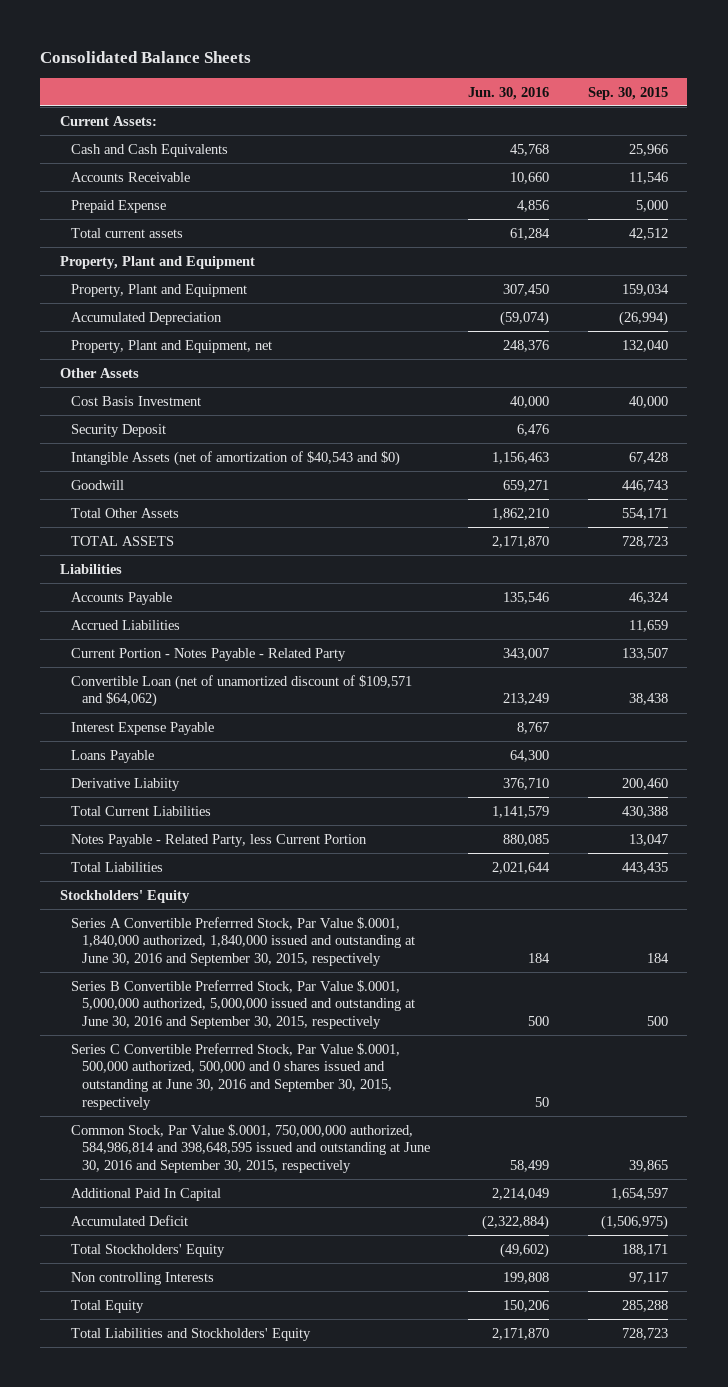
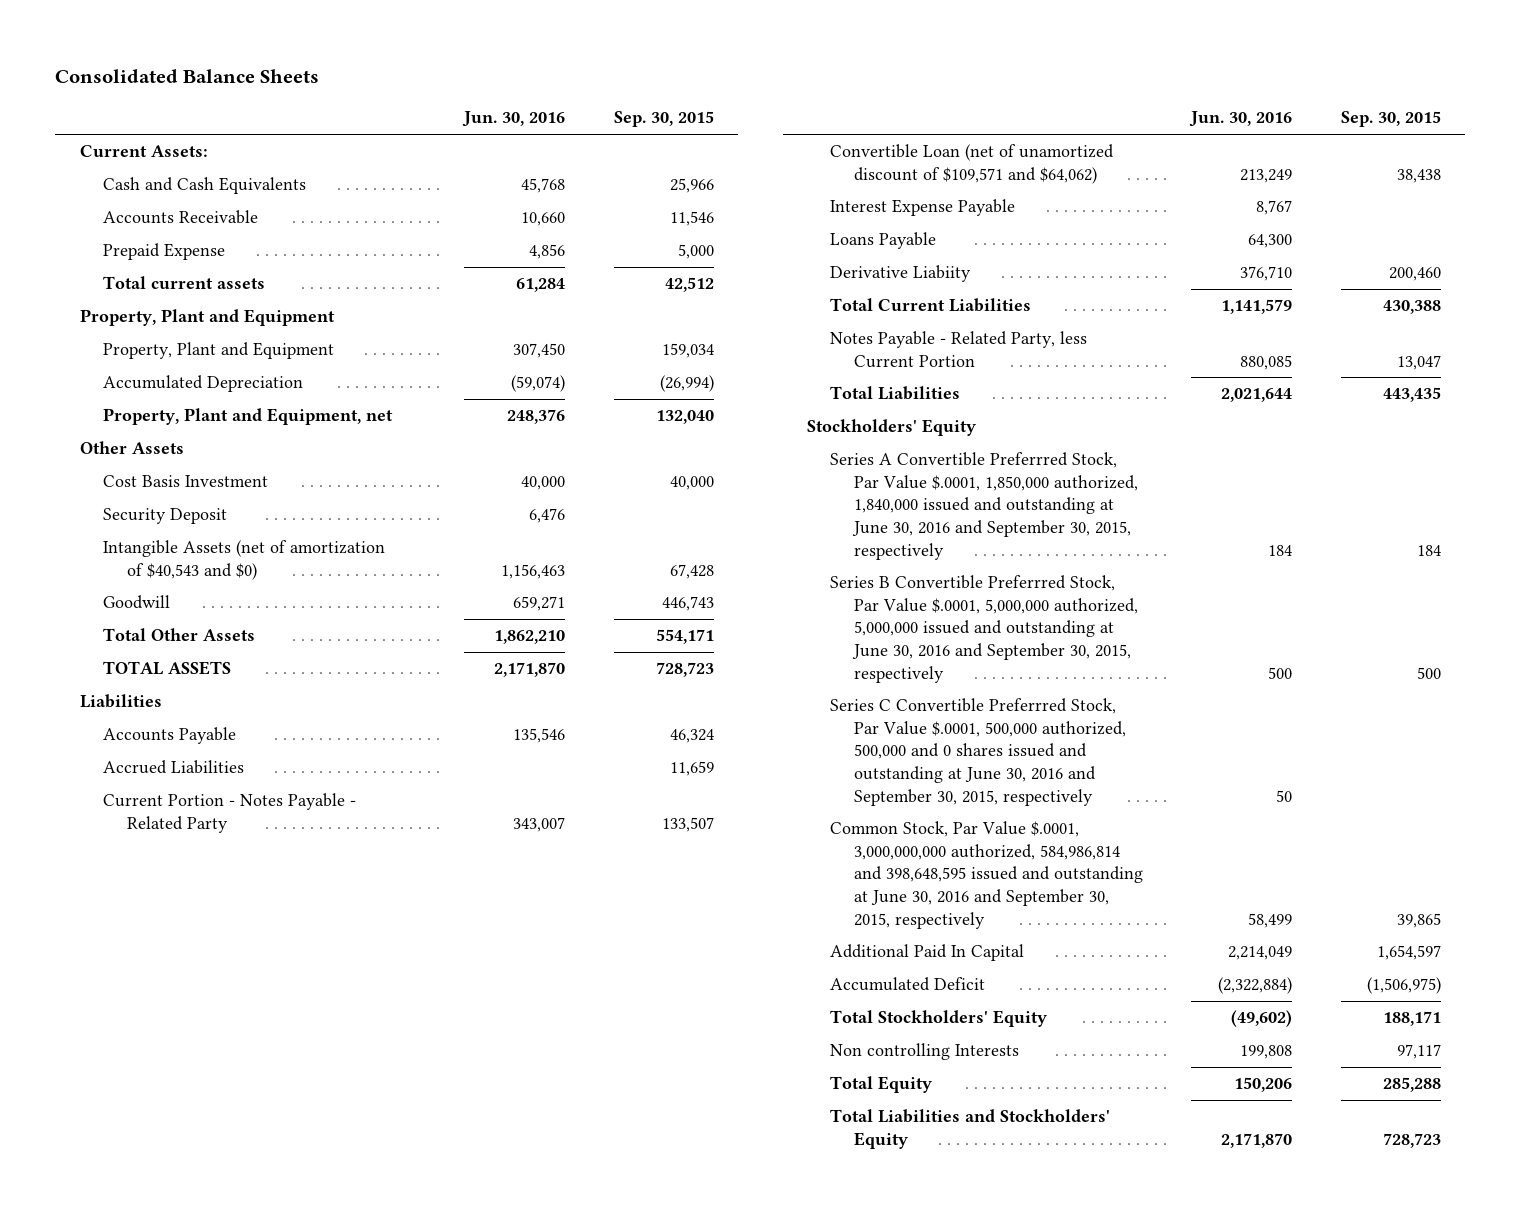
[70,916,415,966] Series A Convertible Preferrred Stock, Par Value $.0001, 1,840,000 authorized, 1,840,000 issued and outstanding at June 30, 2016 and September 30, 2015, respectively -> [830,452,1139,560] Series A Convertible Preferrred Stock, Par Value $.0001, 1,850,000 authorized, 1,840,000 issued and outstanding at June 30, 2016 and September 30, 2015, respectively
[70,1123,430,1173] Common Stock, Par Value $.0001, 750,000,000 authorized, 584,986,814 and 398,648,595 issued and outstanding at June 30, 2016 and September 30, 2015, respectively -> [830,821,1144,929] Common Stock, Par Value $.0001, 3,000,000,000 authorized, 584,986,814 and 398,648,595 issued and outstanding at June 30, 2016 and September 30, 2015, respectively

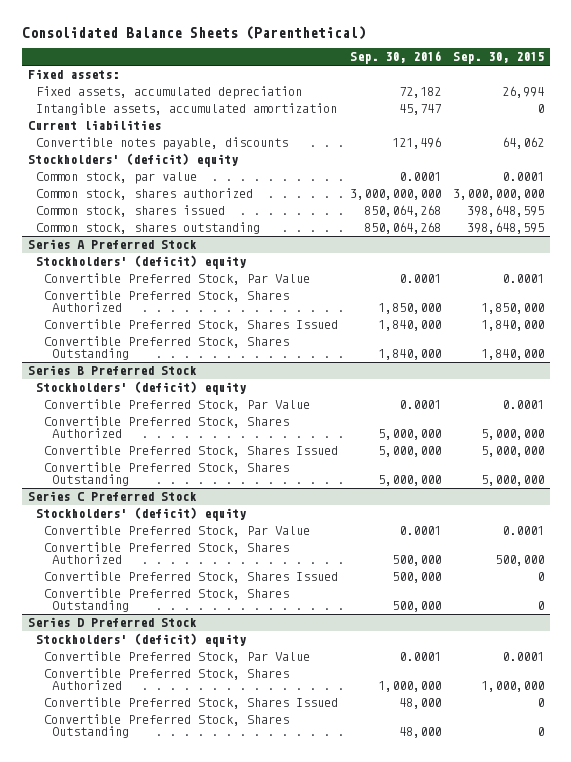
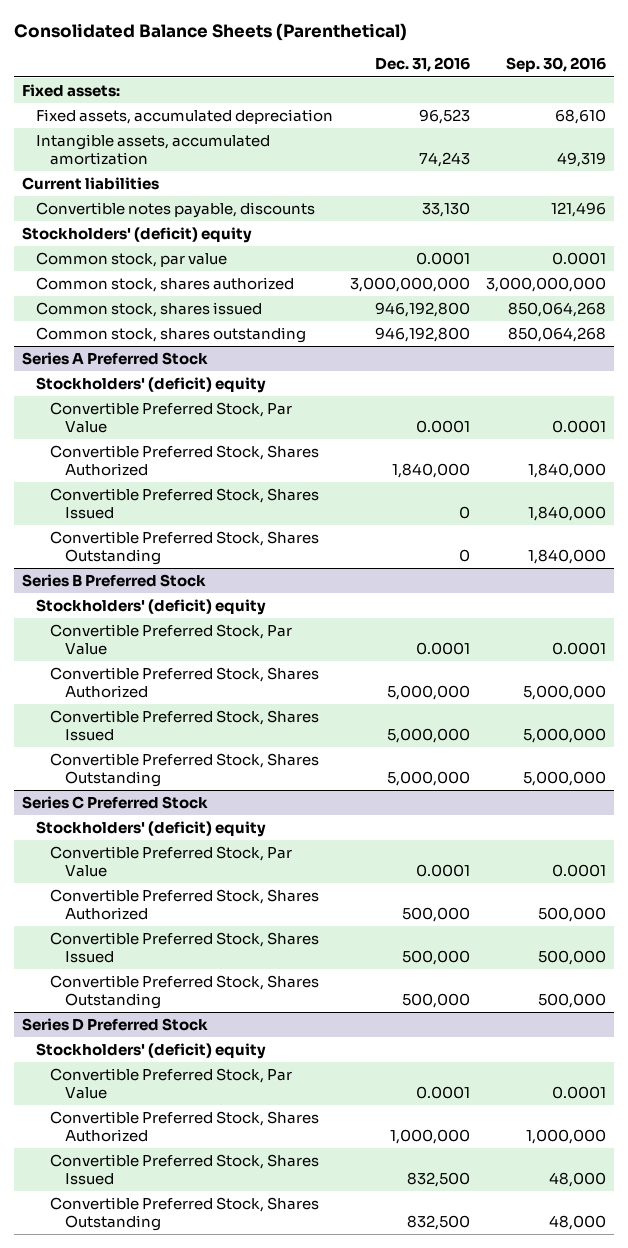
[452,52,544,65] Sep. 30, 2015 -> none
none -> [374,57,470,73] Dec. 31, 2016
[398,87,441,99] 72,182 -> [555,108,607,124] 68,610
[398,104,441,116] 45,747 -> [557,151,607,167] 49,319
[377,303,441,315] 1,850,000 -> [528,462,607,478] 1,840,000

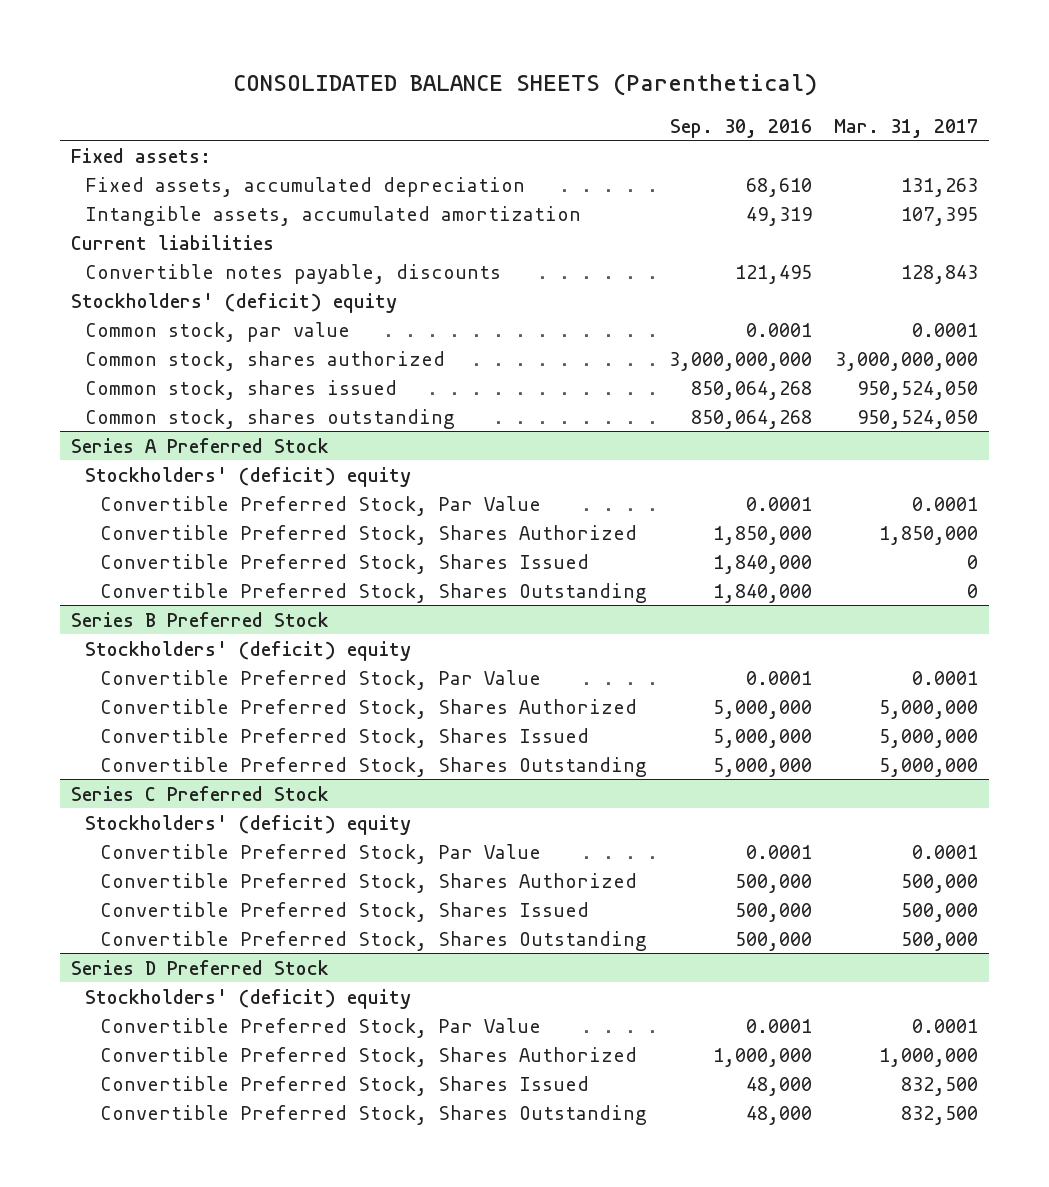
[13,22,407,41] Consolidated Balance Sheets (Parenthetical) -> [232,73,817,97] CONSOLIDATED BALANCE SHEETS (Parenthetical)
[374,57,470,73] Dec. 31, 2016 -> none
none -> [834,118,979,138] Mar. 31, 2017
[551,201,607,217] 121,496 -> [734,264,812,284] 121,495
[528,462,607,478] 1,840,000 -> [712,525,812,545] 1,850,000

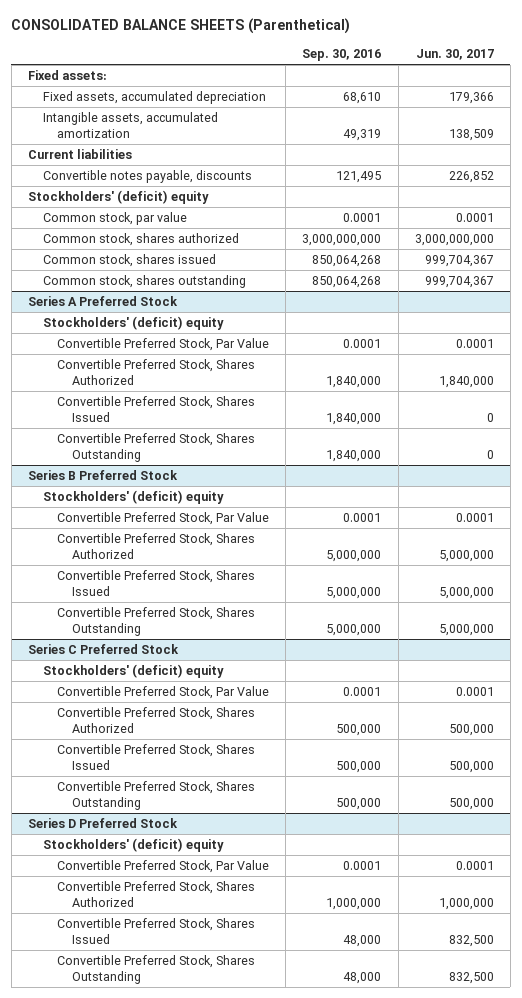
[834,118,979,138] Mar. 31, 2017 -> none
none -> [415,48,494,60] Jun. 30, 2017
[712,525,812,545] 1,850,000 -> [326,375,382,388] 1,840,000

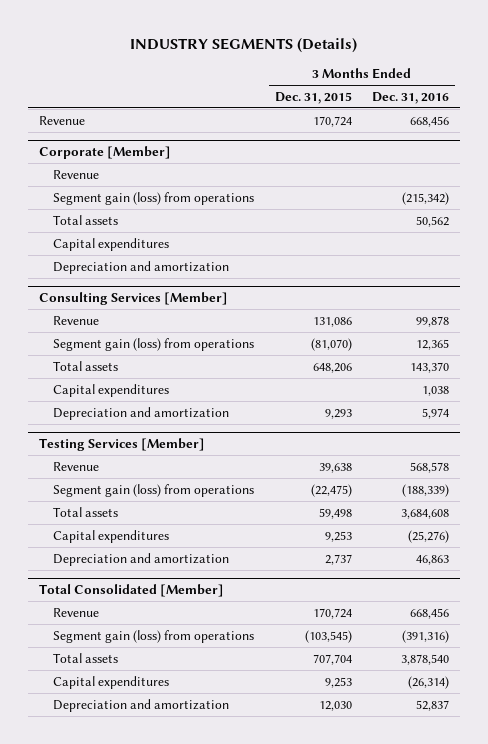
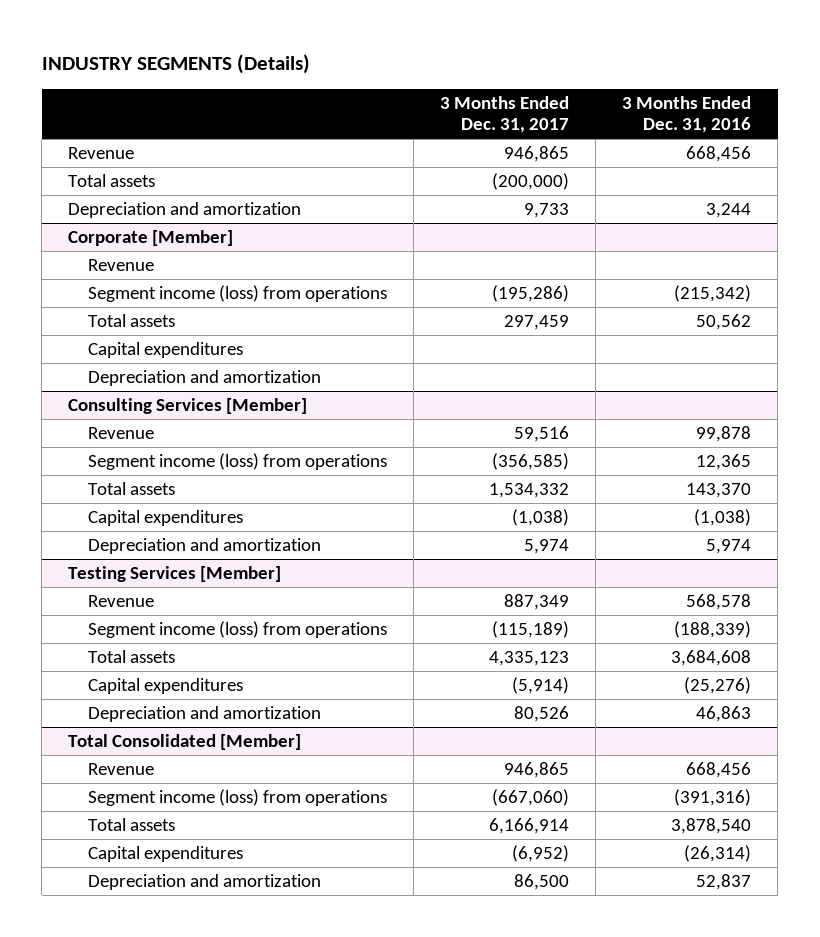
[274,91,352,104] Dec. 31, 2015 -> none
none -> [440,95,570,133] 3 Months Ended Dec. 31, 2017
none -> [68,174,156,188] Total assets
none -> [68,202,302,219] Depreciation and amortization
[52,191,254,205] Segment gain (loss) from operations -> [88,285,388,303] Segment income (loss) from operations
[52,337,254,351] Segment gain (loss) from operations -> [88,453,388,471] Segment income (loss) from operations
[422,385,450,396] 1,038 -> [694,509,752,527] (1,038)
[52,483,254,497] Segment gain (loss) from operations -> [88,621,388,639] Segment income (loss) from operations
[52,629,254,643] Segment gain (loss) from operations -> [88,789,388,807] Segment income (loss) from operations

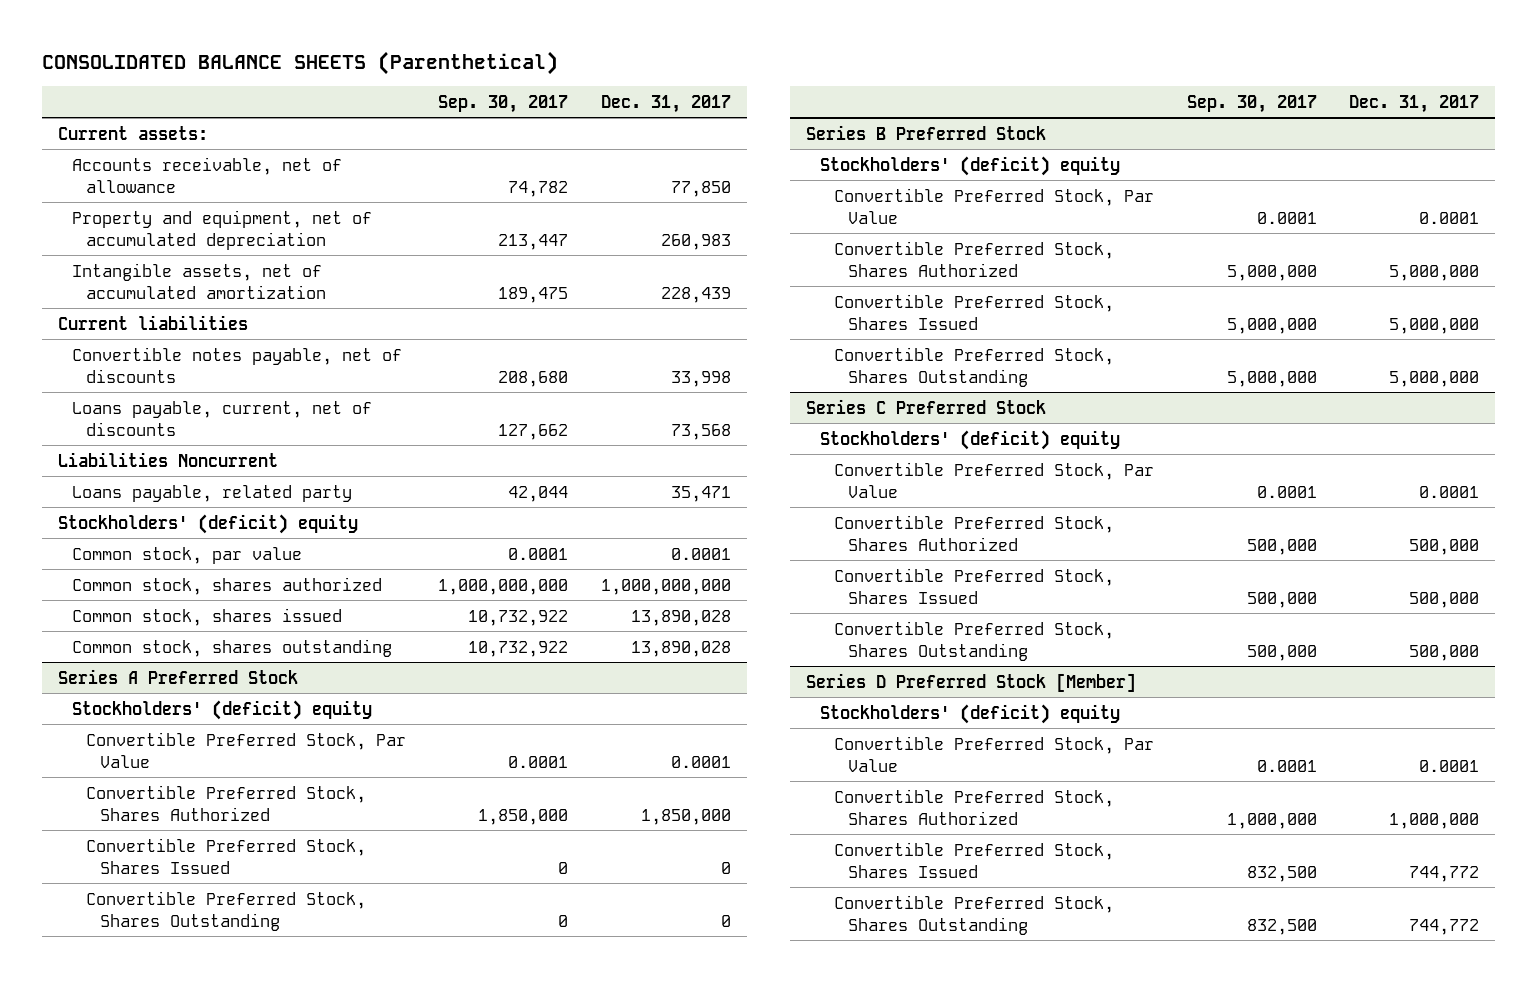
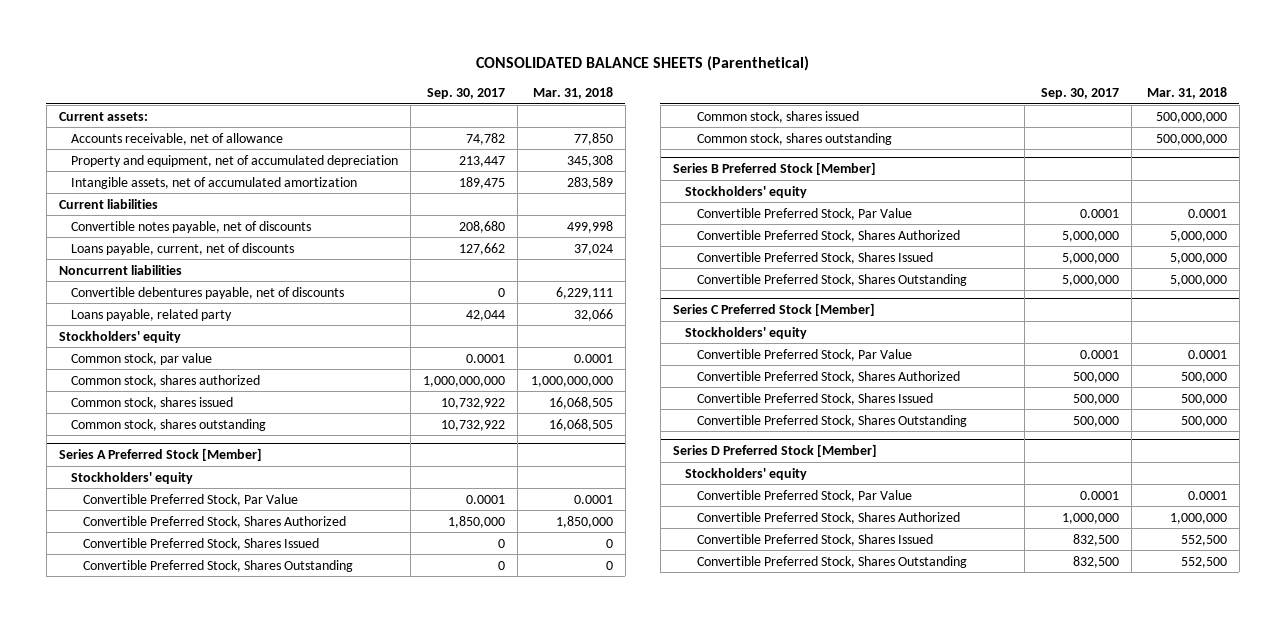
[600,94,731,113] Dec. 31, 2017 -> none
none -> [532,87,613,100] Mar. 31, 2018
[58,451,279,467] Liabilities Noncurrent -> [58,264,182,275] Noncurrent liabilities
none -> [70,286,344,299] Convertible debentures payable, net of discounts
[58,513,359,534] Stockholders' (deficit) equity -> [58,330,181,343] Stockholders' equity
[58,668,299,684] Series A Preferred Stock -> [58,448,262,462] Series A Preferred Stock [Member]
[72,699,373,720] Stockholders' (deficit) equity -> [70,471,193,484] Stockholders' equity
none -> [696,110,859,123] Common stock, shares issued
none -> [696,132,892,145] Common stock, shares outstanding
[806,124,1047,140] Series B Preferred Stock -> [672,162,876,176] Series B Preferred Stock [Member]
[820,155,1121,176] Stockholders' (deficit) equity -> [684,185,807,198] Stockholders' equity
[806,398,1047,414] Series C Preferred Stock -> [672,303,875,317] Series C Preferred Stock [Member]
[820,429,1121,450] Stockholders' (deficit) equity -> [684,326,807,339] Stockholders' equity
[820,703,1121,724] Stockholders' (deficit) equity -> [684,467,807,480] Stockholders' equity

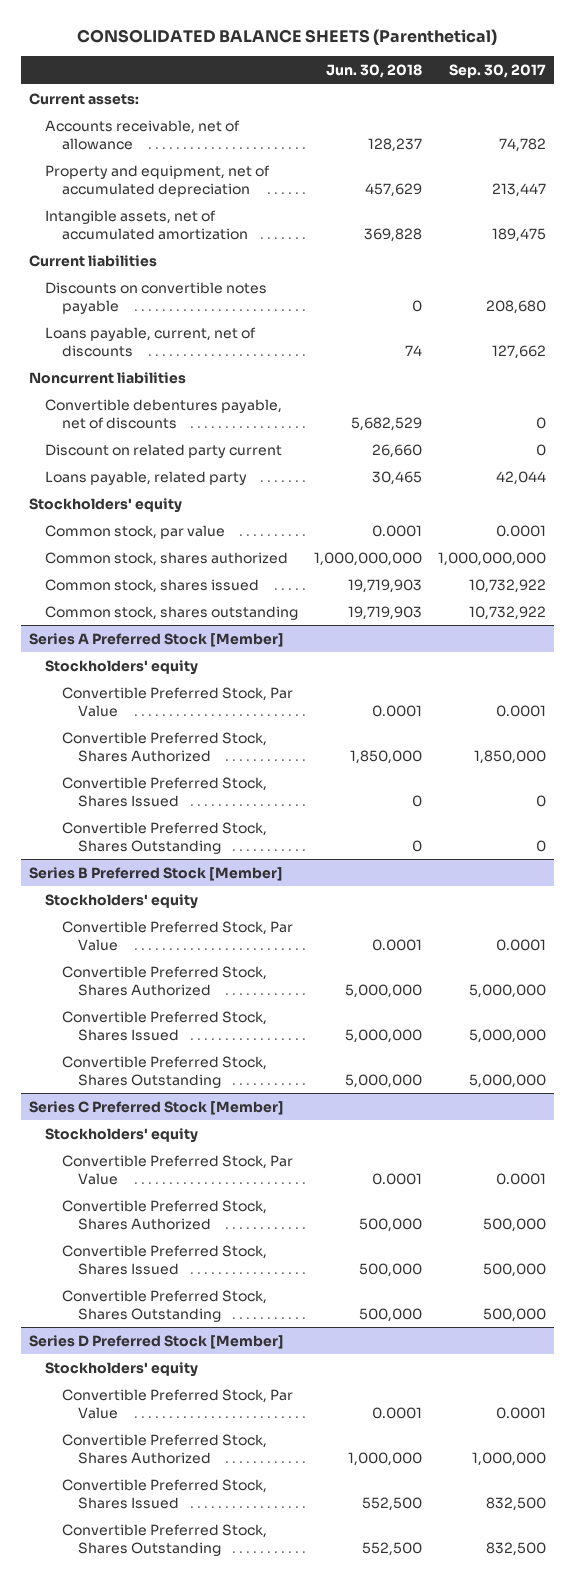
[532,87,613,100] Mar. 31, 2018 -> none
none -> [326,64,423,79] Jun. 30, 2018
[70,220,311,233] Convertible notes payable, net of discounts -> [45,281,268,314] Discounts on convertible notes payable
none -> [45,443,283,458] Discount on related party current
[696,110,859,123] Common stock, shares issued -> none
[696,132,892,145] Common stock, shares outstanding -> none

